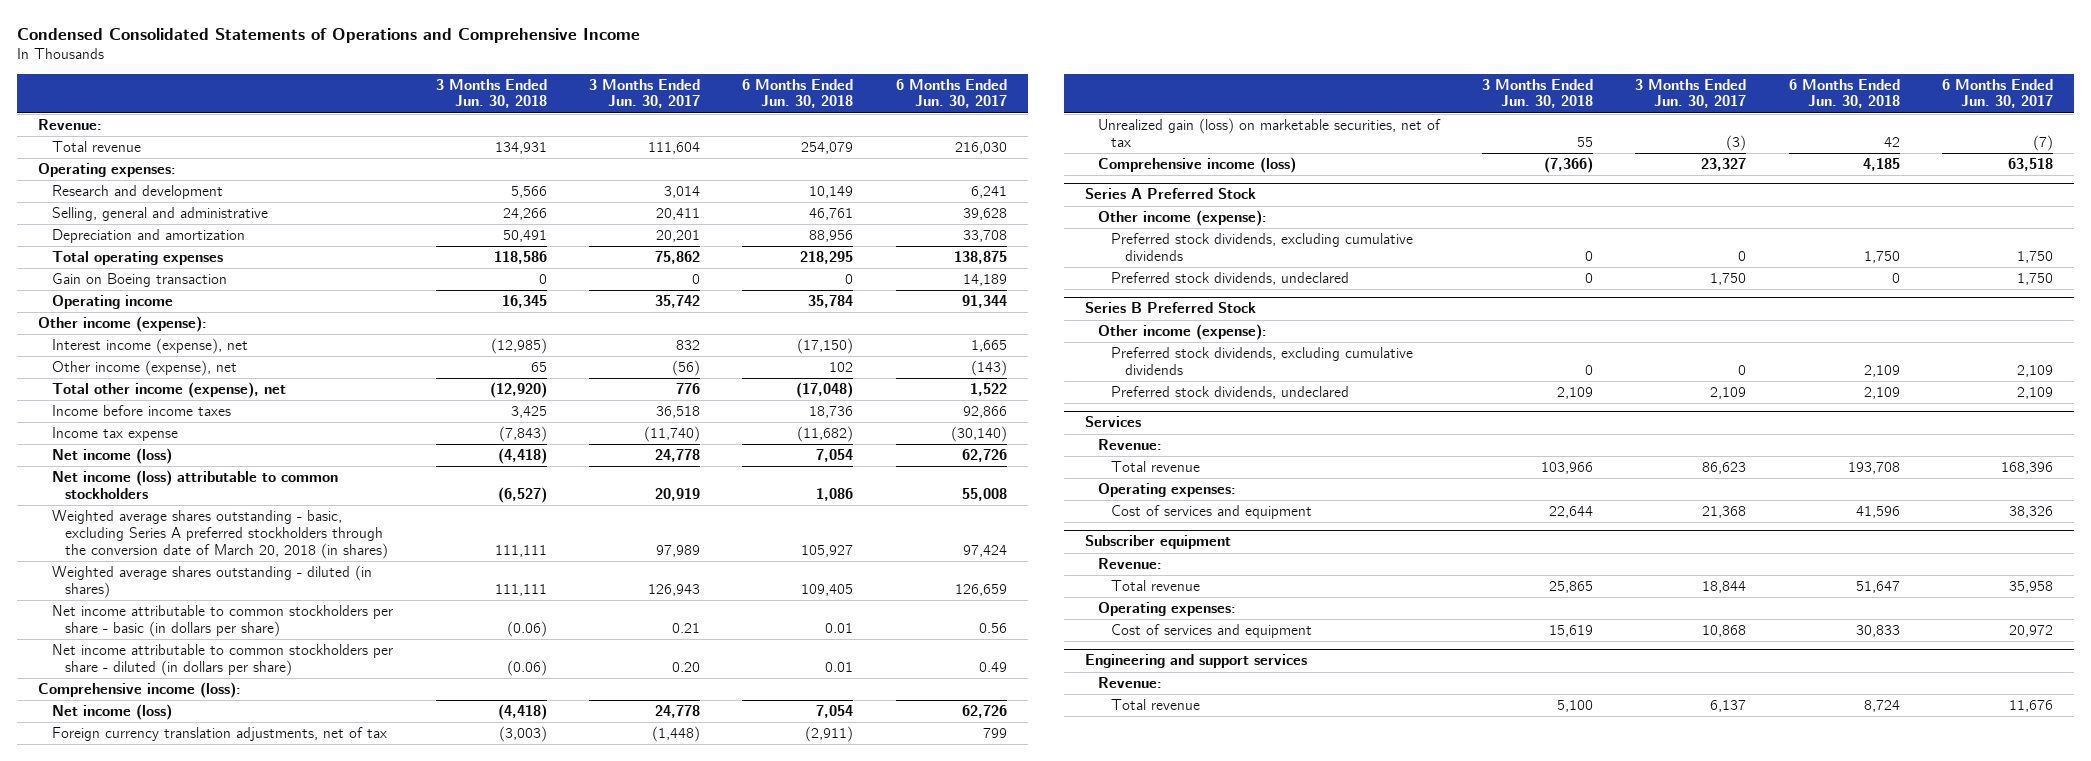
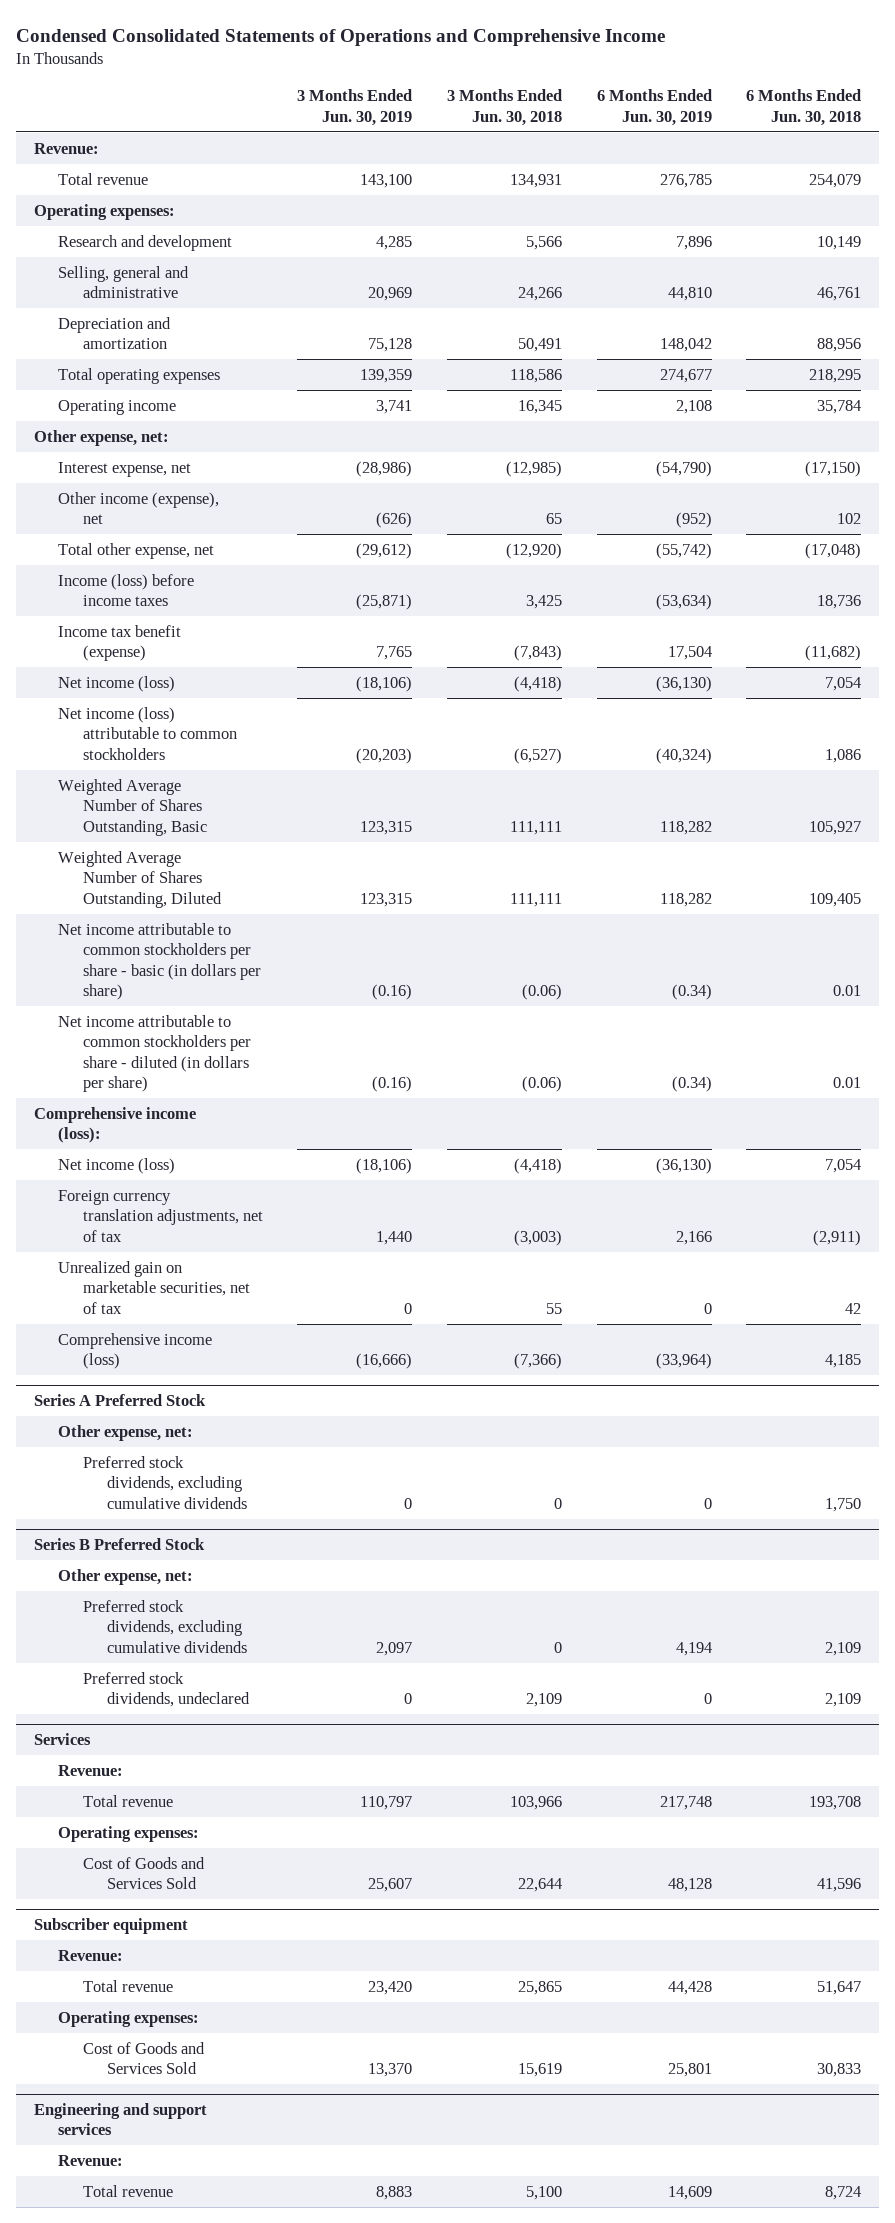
[589,78,701,109] 3 Months Ended Jun. 30, 2017 -> none
[895,78,1007,109] 6 Months Ended Jun. 30, 2017 -> none
none -> [297,89,413,126] 3 Months Ended Jun. 30, 2019
none -> [596,89,712,126] 6 Months Ended Jun. 30, 2019
[51,273,227,288] Gain on Boeing transaction -> none
[38,316,208,333] Other income (expense): -> [33,429,169,446] Other expense, net:
[51,338,248,355] Interest income (expense), net -> [58,461,192,477] Interest expense, net
[51,382,286,399] Total other income (expense), net -> [58,542,215,559] Total other expense, net
[51,405,231,417] Income before income taxes -> [58,573,195,607] Income (loss) before income taxes
[51,427,178,442] Income tax expense -> [58,624,182,662] Income tax benefit (expense)
[51,510,389,559] Weighted average shares outstanding - basic, excluding Series A preferred stockholders through the conversion date of March 20, 2018 (in shares) -> [58,778,207,836] Weighted Average Number of Shares Outstanding, Basic
[51,565,372,598] Weighted average shares outstanding - diluted (in shares) -> [58,850,222,908] Weighted Average Number of Shares Outstanding, Diluted
[1098,118,1442,147] Unrealized gain (loss) on marketable securities, net of tax -> [58,1260,250,1314] Unrealized gain on marketable securities, net of tax
[1098,210,1268,227] Other income (expense): -> [58,1424,194,1441] Other expense, net:
[1111,272,1350,286] Preferred stock dividends, undeclared -> none
[1098,324,1268,341] Other income (expense): -> [58,1568,194,1585] Other expense, net:
[1111,505,1313,520] Cost of services and equipment -> [82,1856,205,1890] Cost of Goods and Services Sold
[1111,624,1313,639] Cost of services and equipment -> [82,2041,205,2075] Cost of Goods and Services Sold

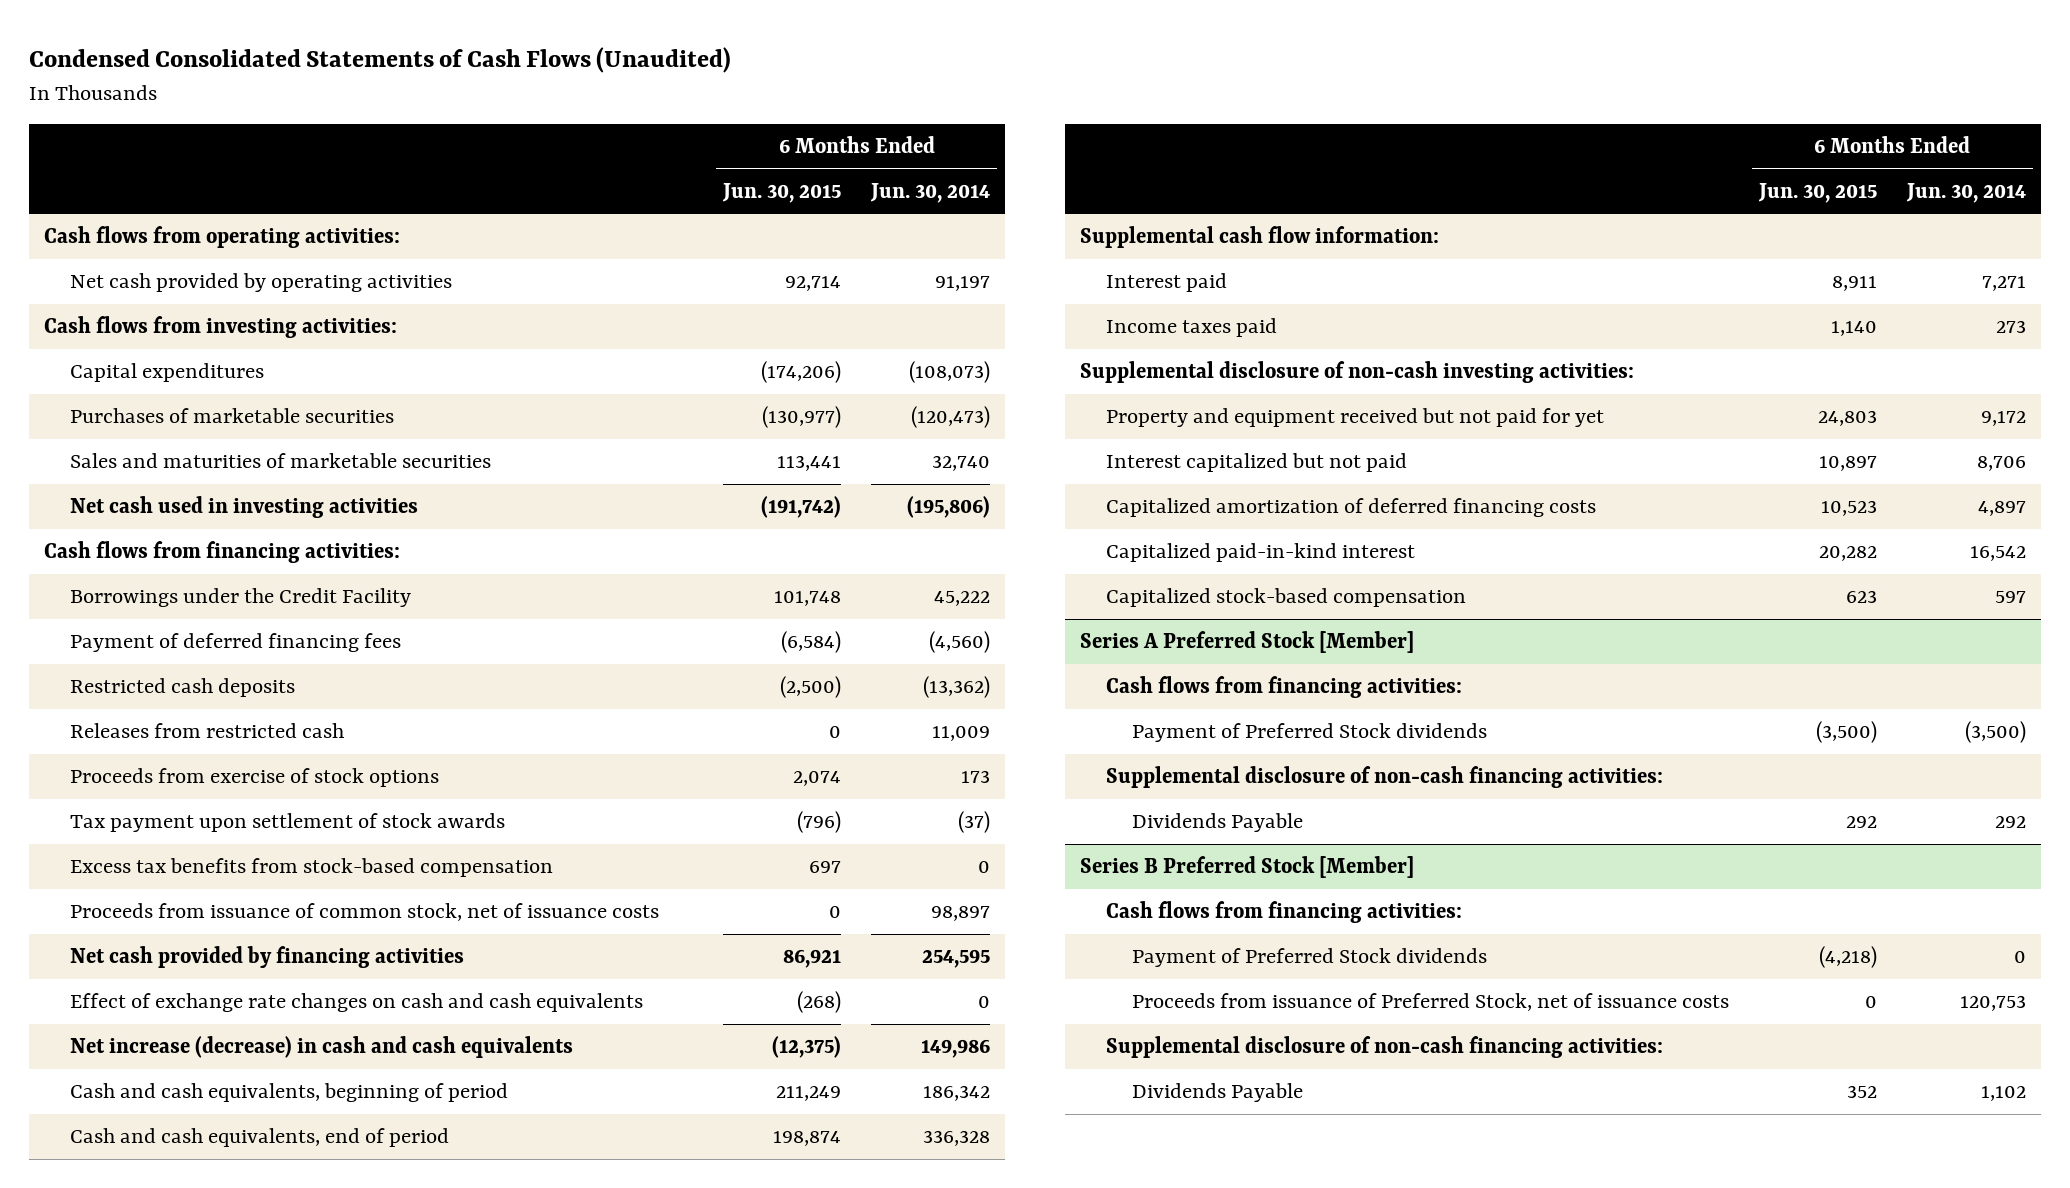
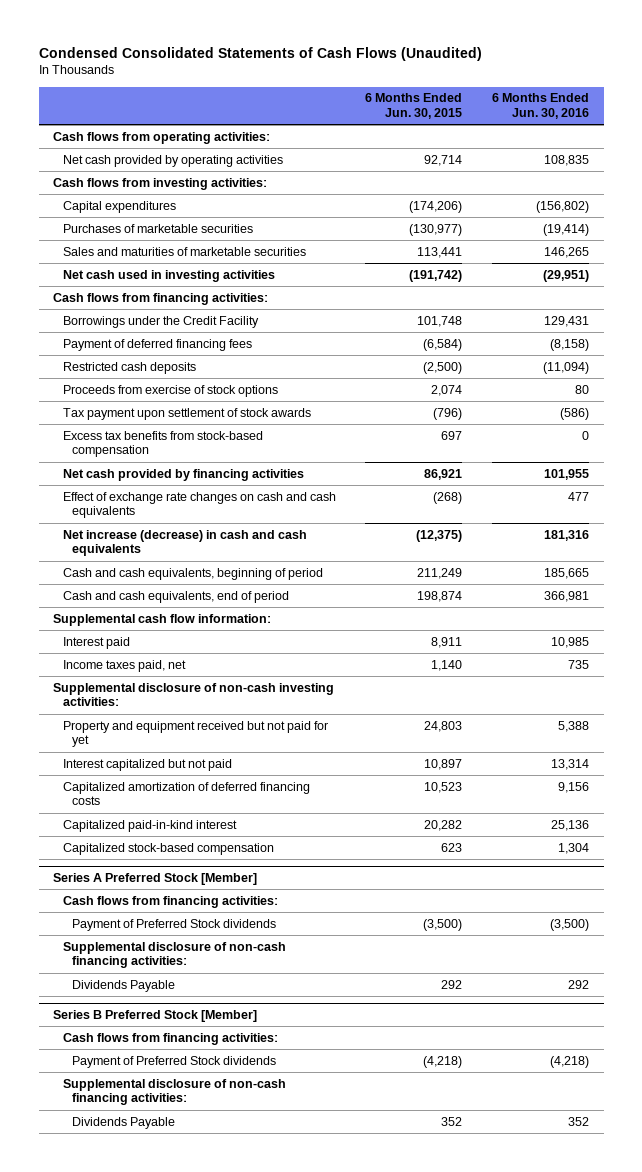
[870,182,991,203] Jun. 30, 2014 -> none
none -> [491,93,589,120] 6 Months Ended Jun. 30, 2016
[70,723,345,739] Releases from restricted cash -> none
[70,903,660,922] Proceeds from issuance of common stock, net of issuance costs -> none
[1106,318,1278,338] Income taxes paid -> [62,659,186,672] Income taxes paid, net
[1132,993,1730,1012] Proceeds from issuance of Preferred Stock, net of issuance costs -> none

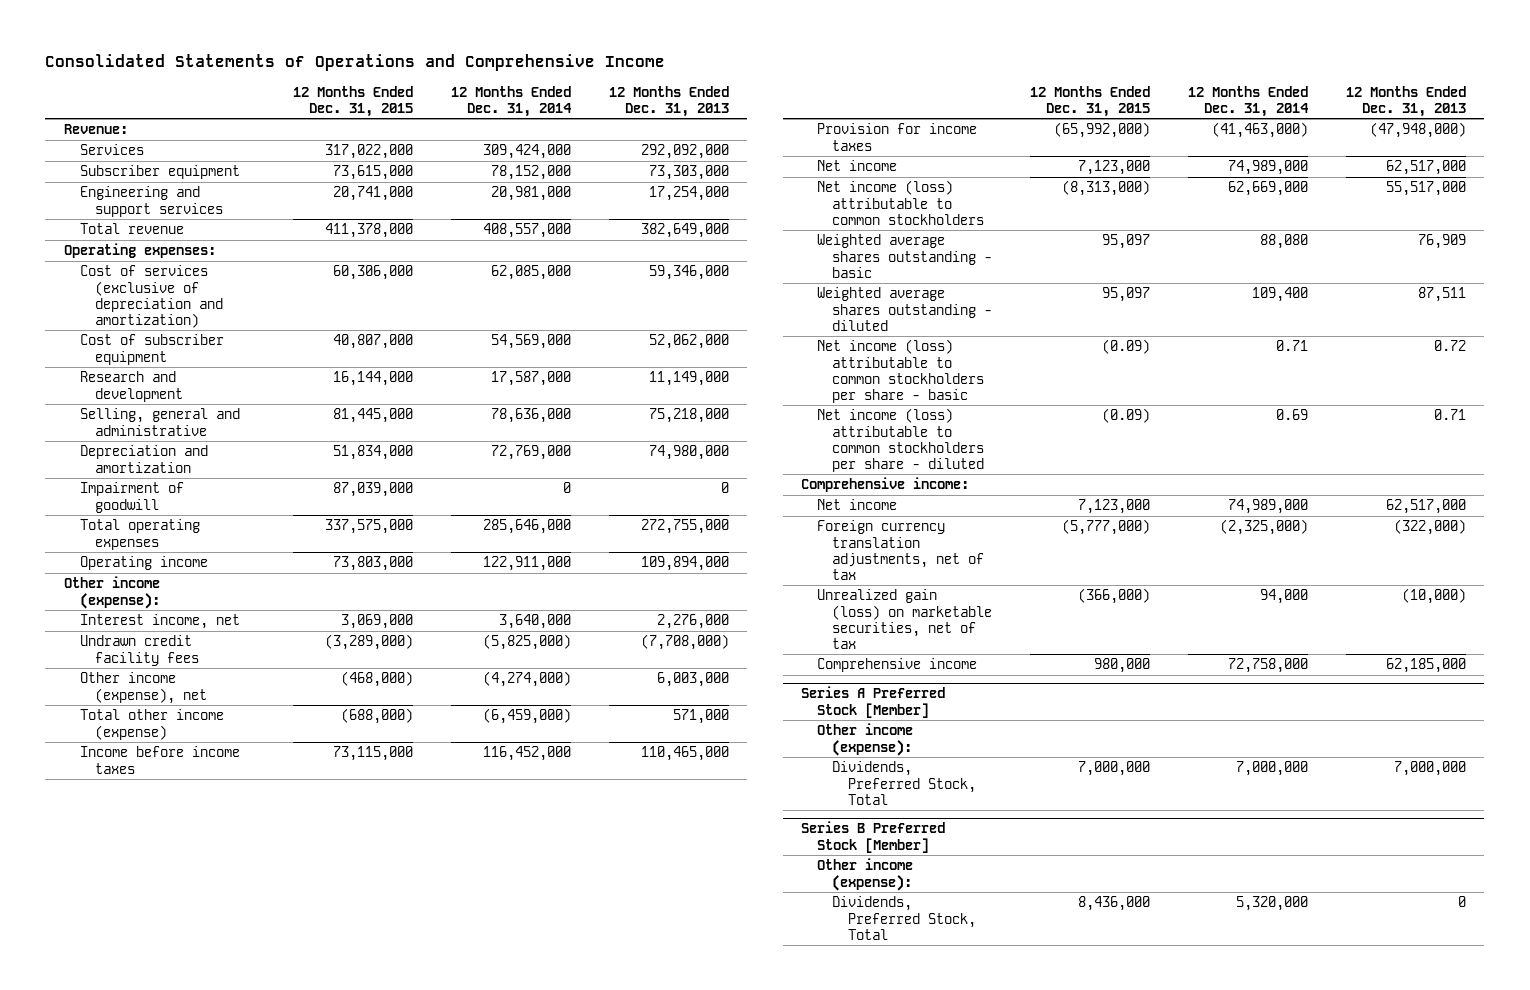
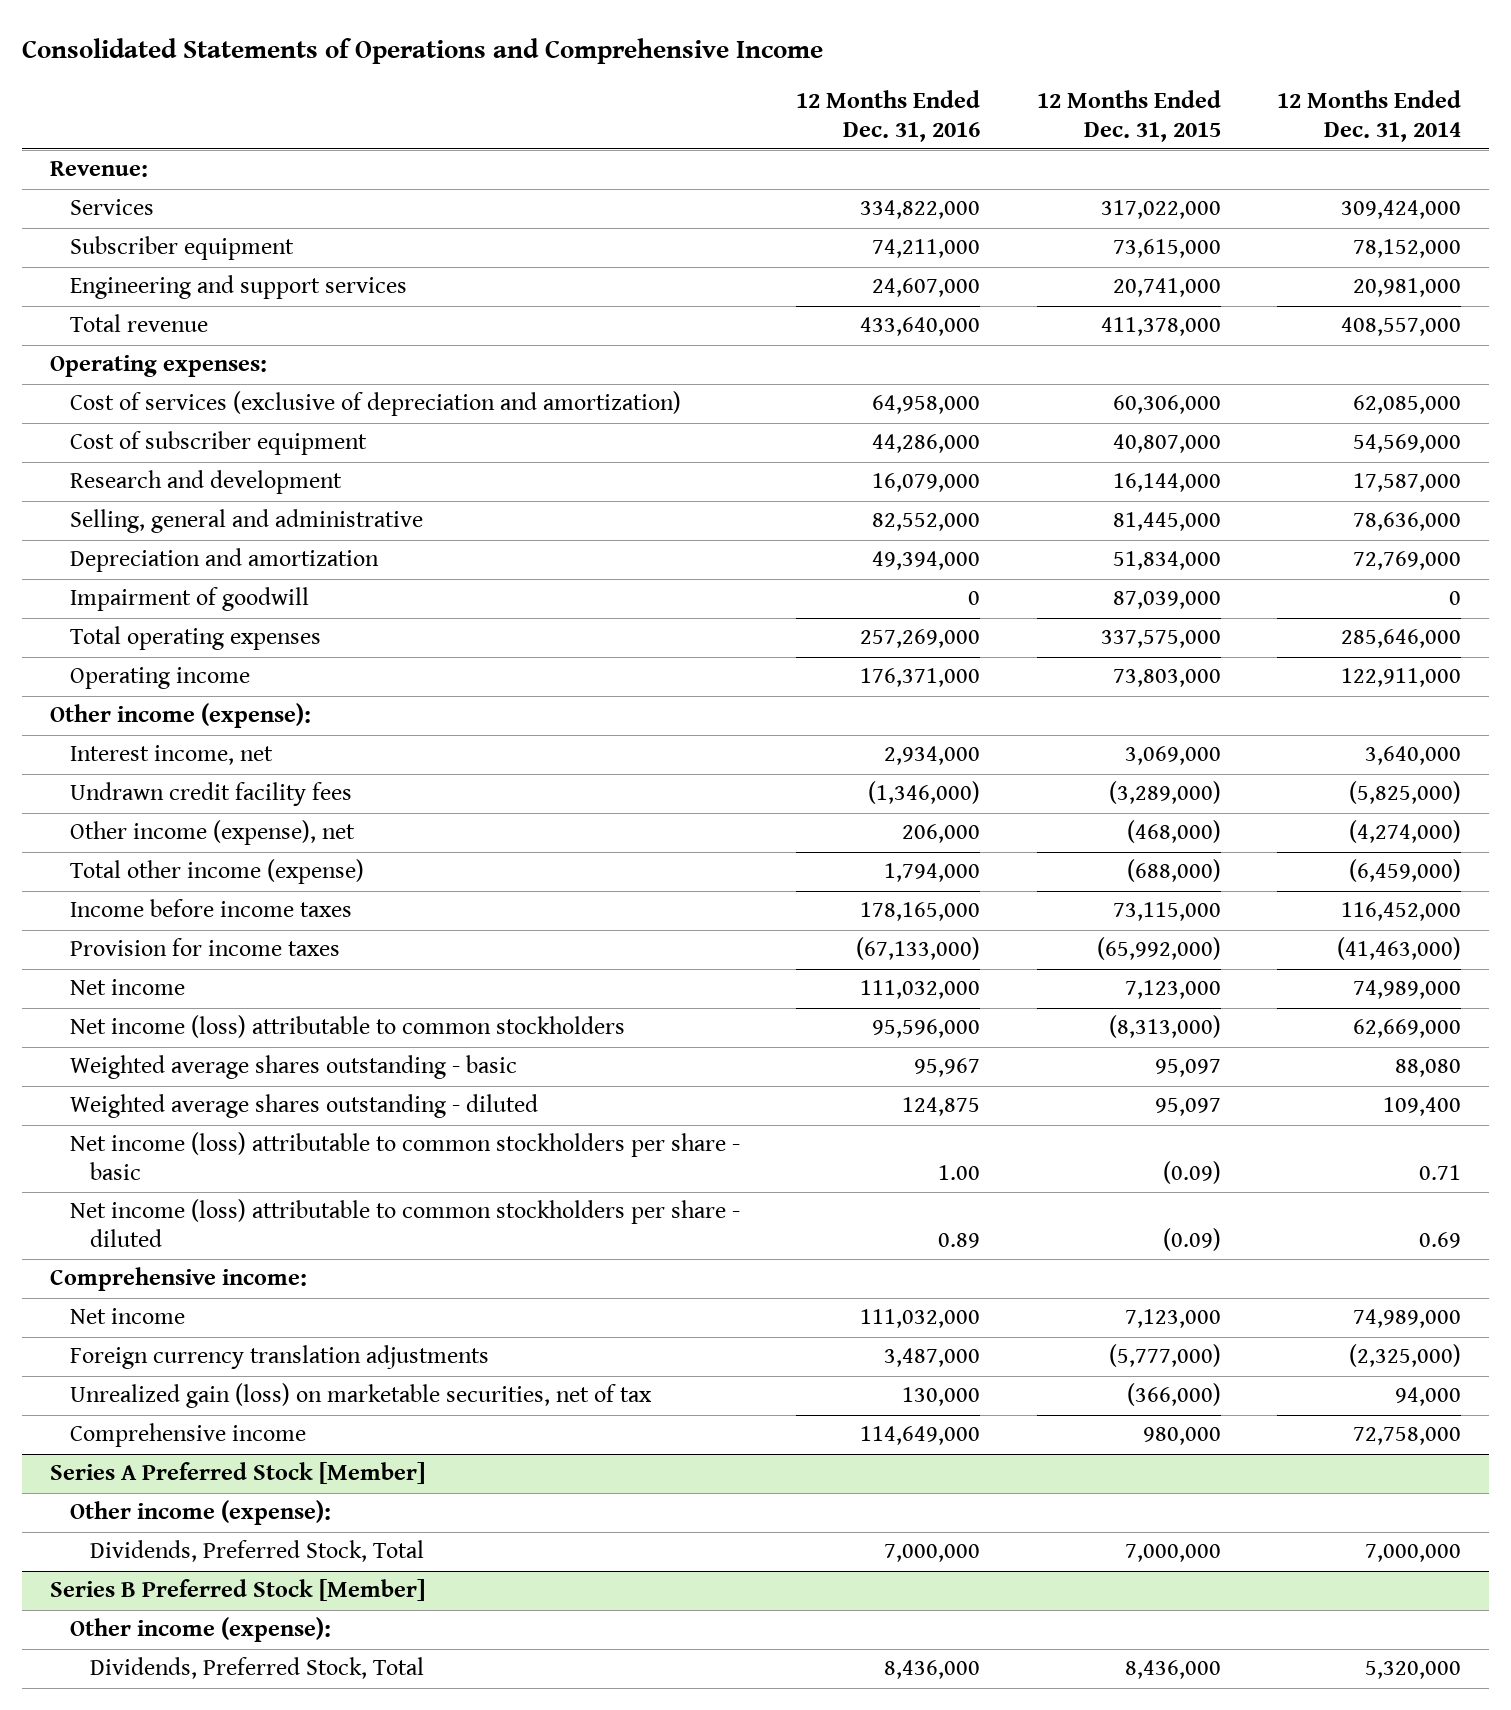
[608,85,729,117] 12 Months Ended Dec. 31, 2013 -> none
none -> [796,90,981,142] 12 Months Ended Dec. 31, 2016
[816,520,985,580] Foreign currency translation adjustments, net of tax -> [69,1345,489,1370] Foreign currency translation adjustments

